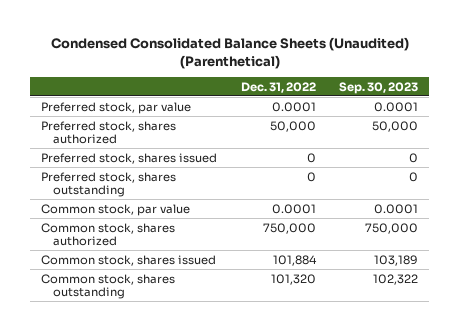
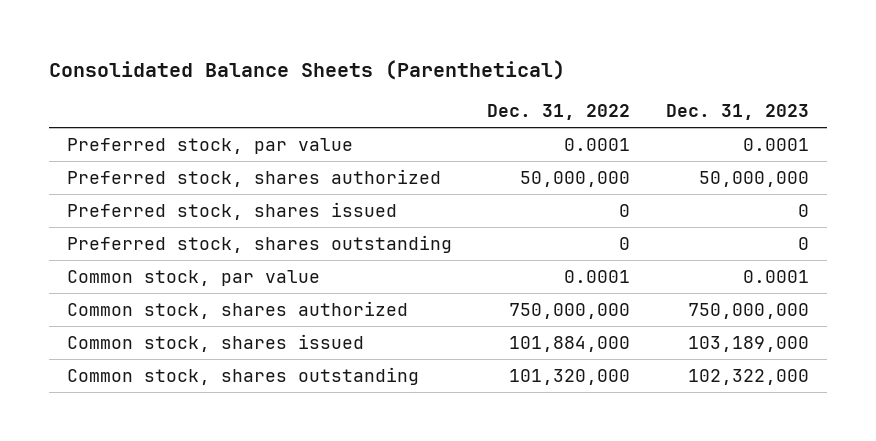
[50,36,409,69] Condensed Consolidated Balance Sheets (Unaudited) (Parenthetical) -> [49,59,566,80] Consolidated Balance Sheets (Parenthetical)
[338,81,418,94] Sep. 30, 2023 -> none
none -> [665,104,809,121] Dec. 31, 2023
[269,120,316,132] 50,000 -> [520,171,631,188] 50,000,000
[262,222,316,234] 750,000 -> [509,303,631,320] 750,000,000
[272,254,317,266] 101,884 -> [509,336,631,353] 101,884,000
[270,273,316,285] 101,320 -> [509,369,631,386] 101,320,000

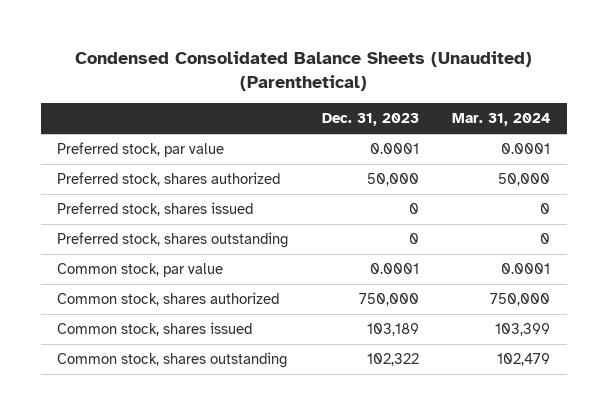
[49,59,566,80] Consolidated Balance Sheets (Parenthetical) -> [74,51,532,91] Condensed Consolidated Balance Sheets (Unaudited) (Parenthetical)
[487,104,631,121] Dec. 31, 2022 -> none
none -> [451,113,550,127] Mar. 31, 2024
[698,171,809,188] 50,000,000 -> [366,173,419,187] 50,000
[687,303,809,320] 750,000,000 -> [358,293,419,307] 750,000
[687,336,809,353] 103,189,000 -> [366,323,419,337] 103,189
[687,369,809,386] 102,322,000 -> [366,353,419,367] 102,322

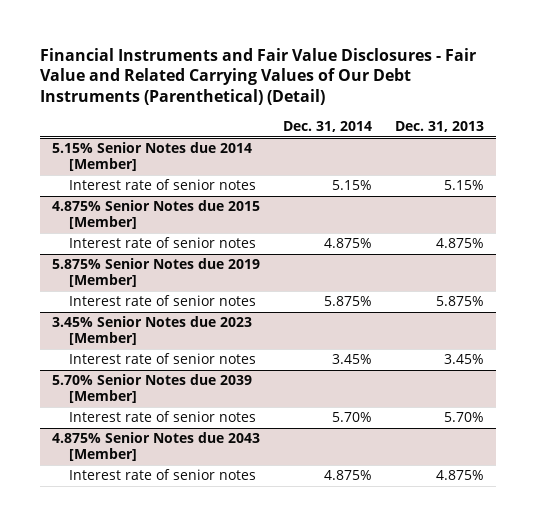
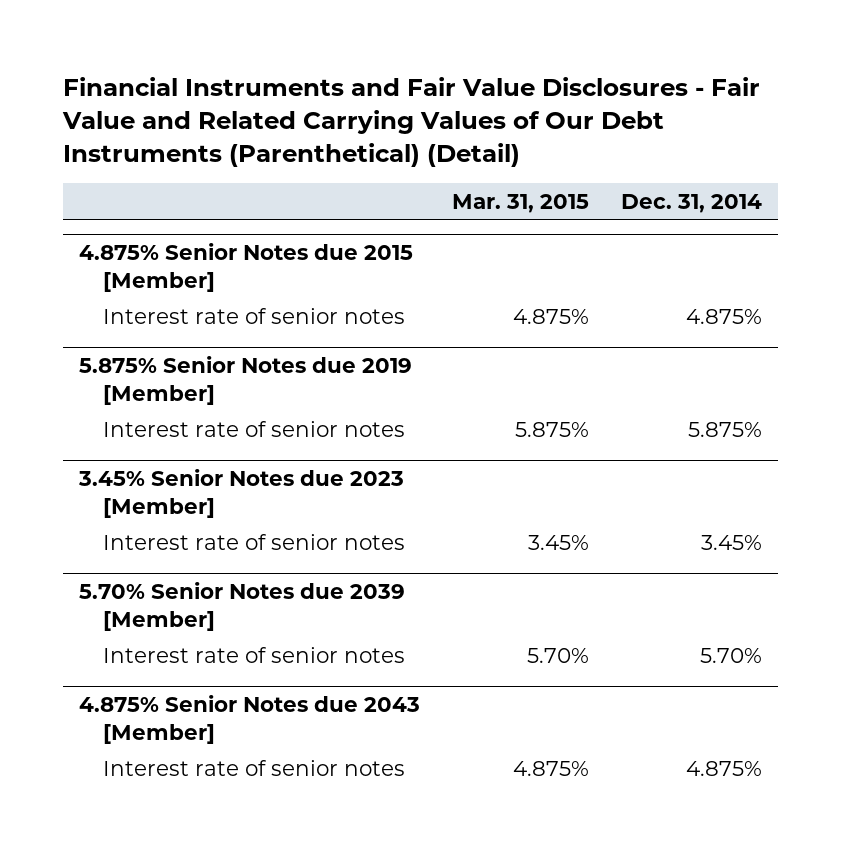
[394,120,484,132] Dec. 31, 2013 -> none
none -> [451,193,589,213] Mar. 31, 2015
[51,142,252,172] 5.15% Senior Notes due 2014 [Member] -> none
[69,179,257,191] Interest rate of senior notes -> none

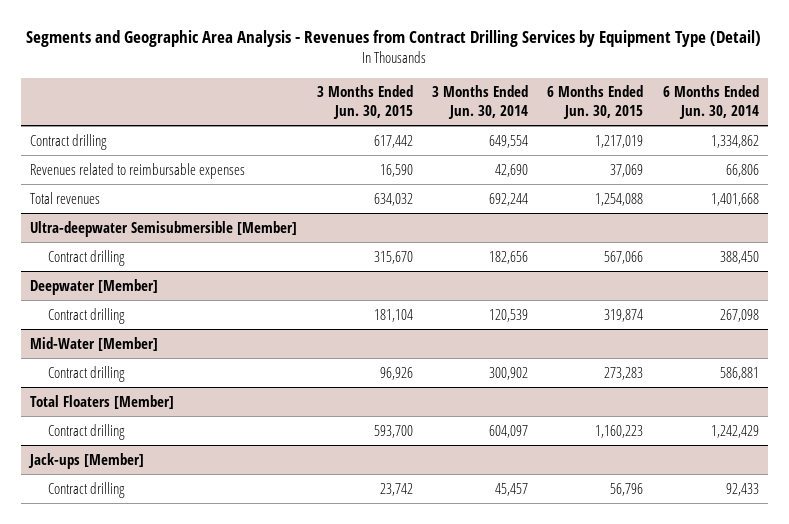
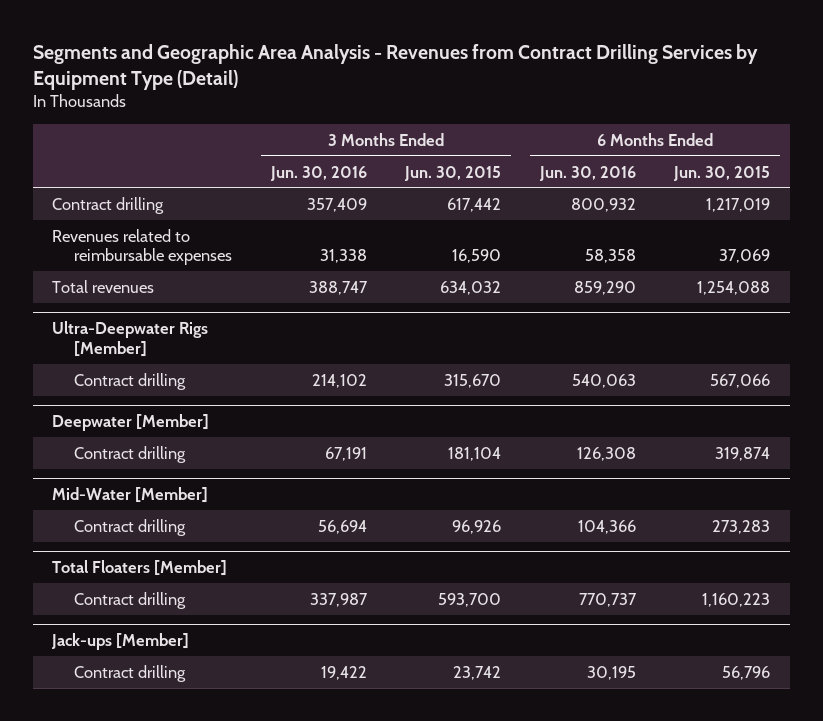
[431,85,528,119] 3 Months Ended Jun. 30, 2014 -> none
[662,85,759,119] 6 Months Ended Jun. 30, 2014 -> none
none -> [269,165,367,181] Jun. 30, 2016
none -> [538,165,636,181] Jun. 30, 2016
[30,220,298,237] Ultra-deepwater Semisubmersible [Member] -> [52,321,209,357] Ultra-Deepwater Rigs [Member]

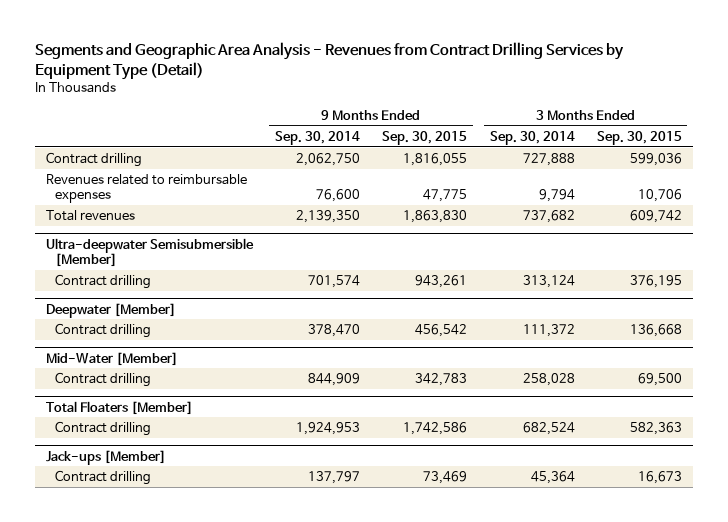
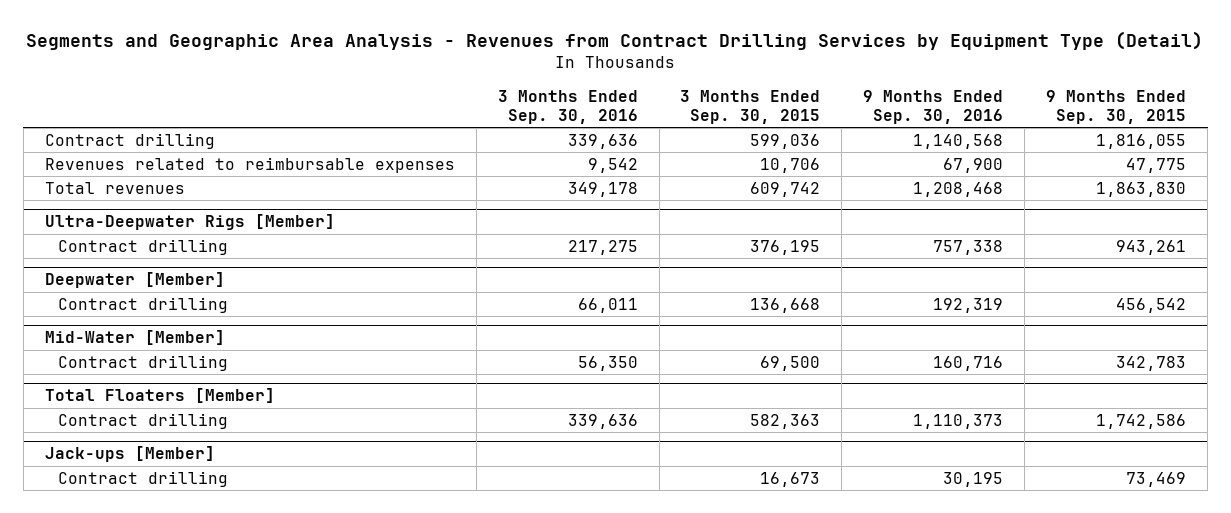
[275,131,361,146] Sep. 30, 2014 -> none
[489,131,575,146] Sep. 30, 2014 -> none
none -> [497,89,638,124] 3 Months Ended Sep. 30, 2016
none -> [863,89,1004,124] 9 Months Ended Sep. 30, 2016
[45,237,254,267] Ultra-deepwater Semisubmersible [Member] -> [44,214,335,231] Ultra-Deepwater Rigs [Member]

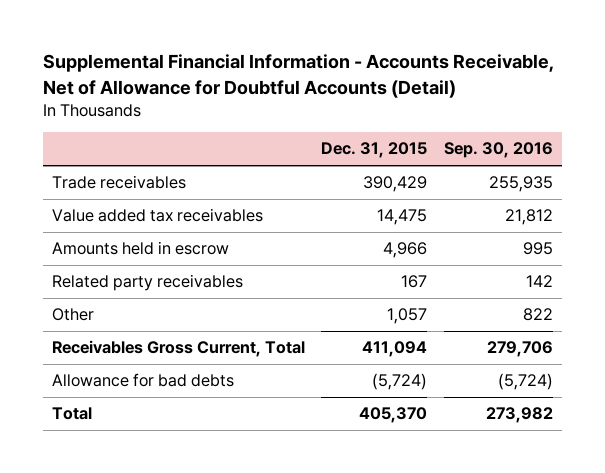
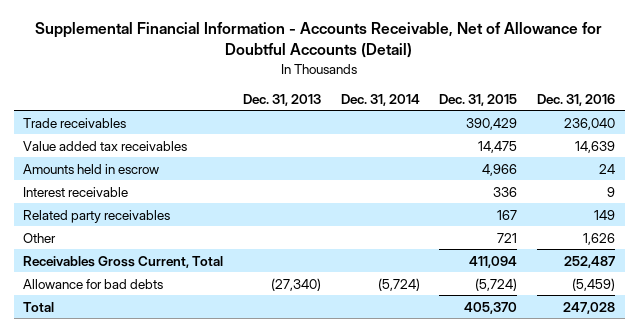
[444,142,554,159] Sep. 30, 2016 -> none
none -> [243,93,322,106] Dec. 31, 2013
none -> [340,93,420,106] Dec. 31, 2014
none -> [537,93,616,106] Dec. 31, 2016
none -> [23,186,129,197] Interest receivable
[387,308,428,325] 1,057 -> [497,232,518,243] 721

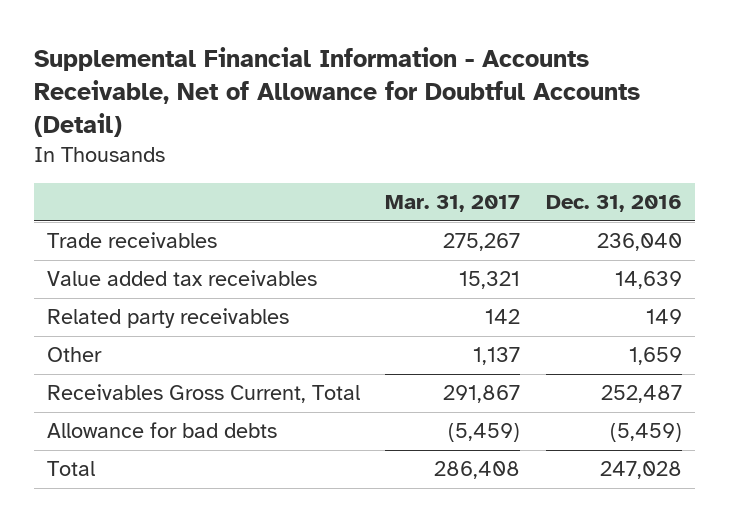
[243,93,322,106] Dec. 31, 2013 -> none
[340,93,420,106] Dec. 31, 2014 -> none
[439,93,518,106] Dec. 31, 2015 -> none
none -> [385,194,521,212] Mar. 31, 2017
[23,163,160,174] Amounts held in escrow -> none
[23,186,129,197] Interest receivable -> none
[583,232,616,245] 1,626 -> [629,347,683,366] 1,659

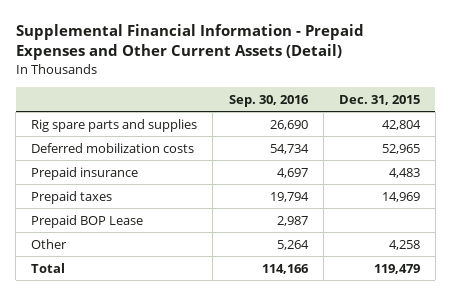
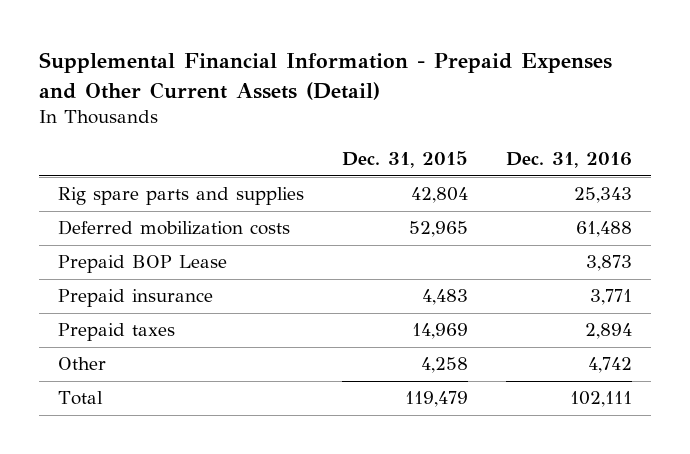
[228,94,309,107] Sep. 30, 2016 -> none
none -> [505,152,632,169] Dec. 31, 2016
[31,214,144,228] Prepaid BOP Lease -> [58,255,228,274] Prepaid BOP Lease

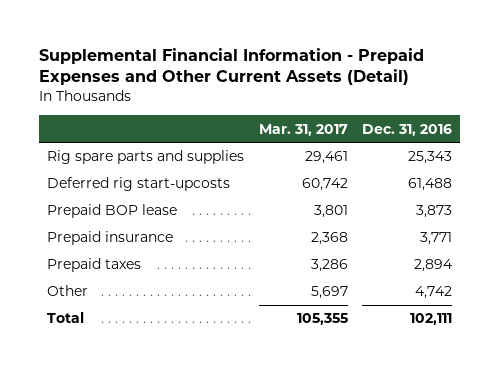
[341,151,468,169] Dec. 31, 2015 -> none
none -> [258,123,348,136] Mar. 31, 2017
[58,220,291,236] Deferred mobilization costs -> [46,177,230,192] Deferred rig start-upcosts
[58,255,228,274] Prepaid BOP Lease -> [46,204,177,219] Prepaid BOP lease

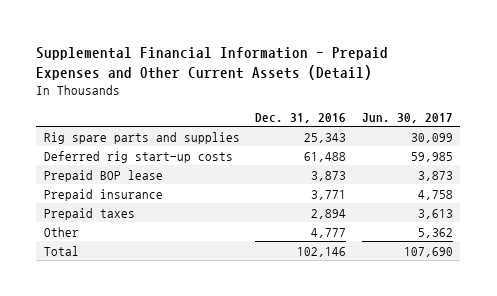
[258,123,348,136] Mar. 31, 2017 -> none
none -> [361,113,453,124] Jun. 30, 2017
[46,177,230,192] Deferred rig start-upcosts -> [44,150,234,163] Deferred rig start-up costs
[415,286,453,300] 4,742 -> [311,227,347,238] 4,777
[410,313,453,326] 102,111 -> [297,246,347,257] 102,146

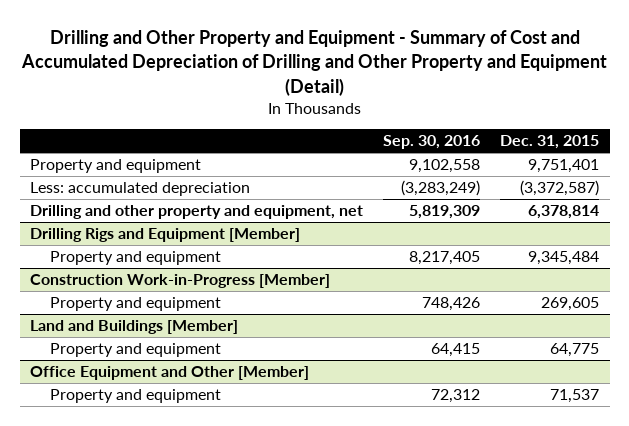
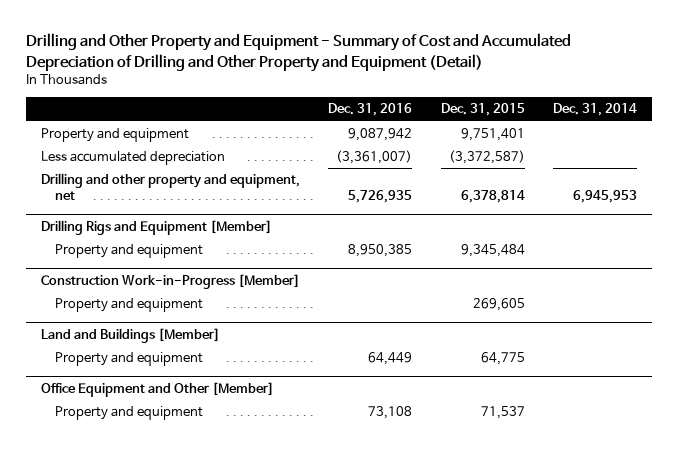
[383,135,481,150] Sep. 30, 2016 -> none
none -> [328,103,413,117] Dec. 31, 2016
none -> [553,103,638,117] Dec. 31, 2014
[29,182,250,197] Less: accumulated depreciation -> [40,151,225,166] Less accumulated depreciation

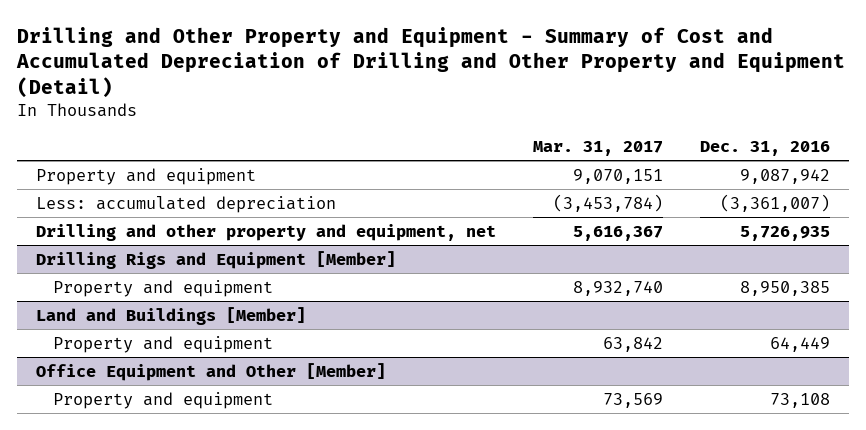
[440,103,525,117] Dec. 31, 2015 -> none
[553,103,638,117] Dec. 31, 2014 -> none
none -> [532,141,663,157] Mar. 31, 2017
[40,151,225,166] Less accumulated depreciation -> [35,195,336,213] Less: accumulated depreciation
[40,274,300,290] Construction Work-in-Progress [Member] -> none
[54,298,203,313] Property and equipment -> none

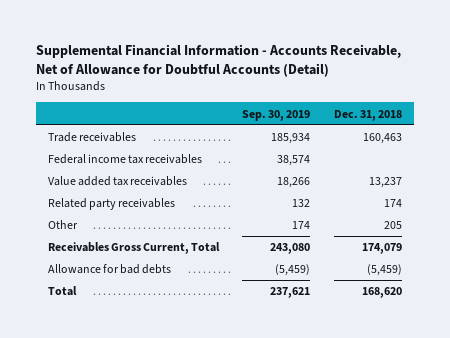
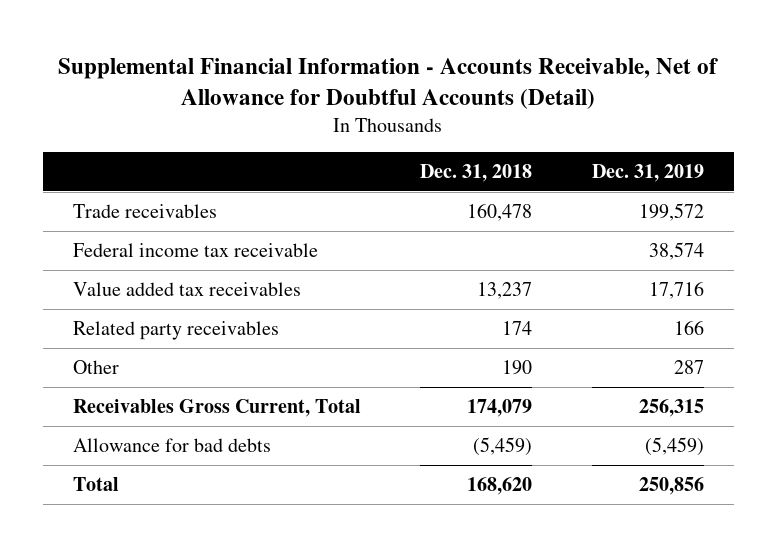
[242,109,311,121] Sep. 30, 2019 -> none
none -> [591,163,704,182] Dec. 31, 2019
[362,133,402,145] 160,463 -> [467,203,533,222] 160,478
[47,154,202,165] Federal income tax receivables -> [73,243,319,258] Federal income tax receivable
[383,221,402,230] 205 -> [502,360,533,376] 190

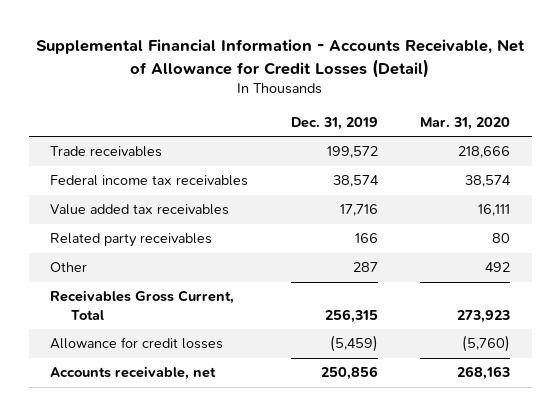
[58,58,719,110] Supplemental Financial Information - Accounts Receivable, Net of Allowance for Doubtful Accounts (Detail) -> [36,39,526,78] Supplemental Financial Information - Accounts Receivable, Net of Allowance for Credit Losses (Detail)
[420,163,533,182] Dec. 31, 2018 -> none
none -> [420,116,511,130] Mar. 31, 2020
[73,243,319,258] Federal income tax receivable -> [50,175,249,187] Federal income tax receivables
[73,438,272,453] Allowance for bad debts -> [50,337,224,350] Allowance for credit losses
[73,477,120,492] Total -> [50,366,217,381] Accounts receivable, net

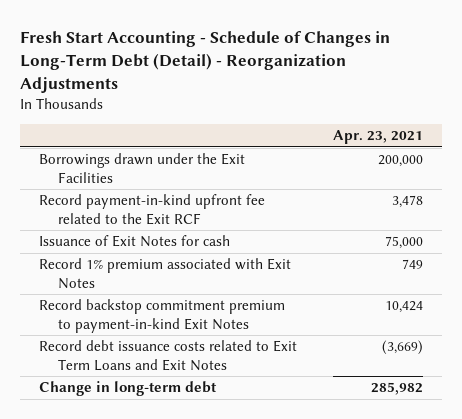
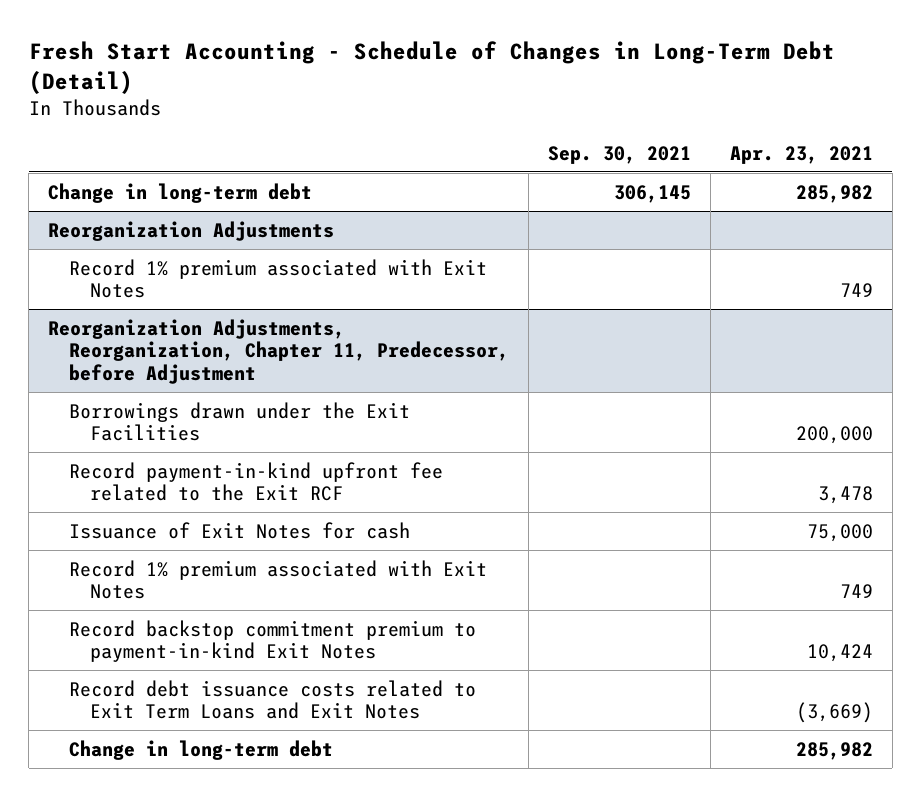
[20,31,391,94] Fresh Start Accounting - Schedule of Changes in Long-Term Debt (Detail) - Reorganization Adjustments -> [28,40,835,94] Fresh Start Accounting - Schedule of Changes in Long-Term Debt (Detail)
none -> [547,145,691,164] Sep. 30, 2021
none -> [48,182,313,203] Change in long-term debt
none -> [48,220,335,241] Reorganization Adjustments
none -> [69,258,488,299] Record 1% premium associated with Exit Notes
none -> [48,318,510,384] Reorganization Adjustments, Reorganization, Chapter 11, Predecessor, before Adjustment

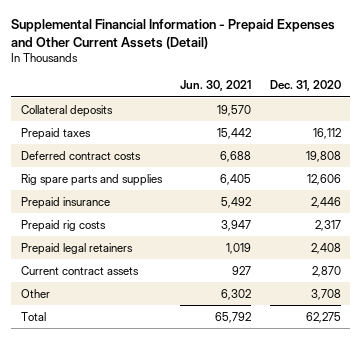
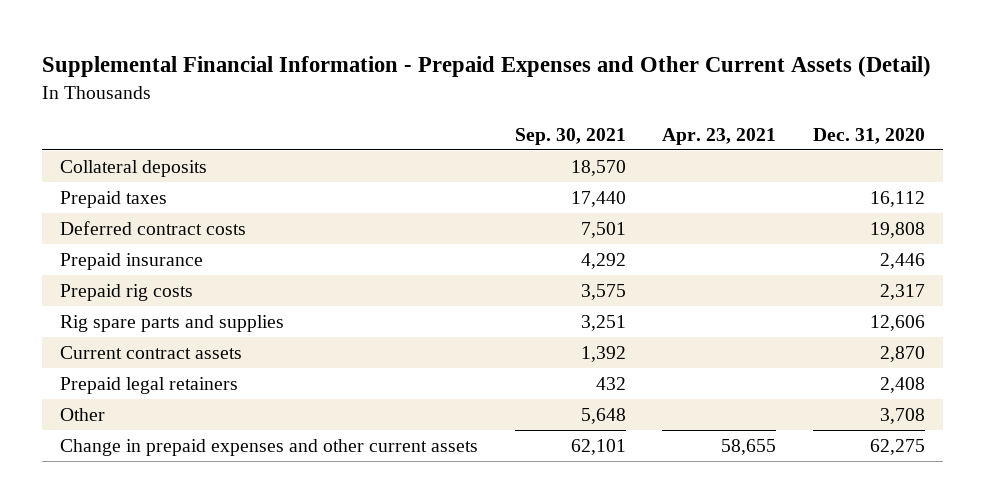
[180,80,252,92] Jun. 30, 2021 -> none
none -> [514,127,626,145] Sep. 30, 2021
none -> [662,127,777,145] Apr. 23, 2021
[20,173,163,186] Rig spare parts and supplies -> [60,314,285,332] Rig spare parts and supplies
[20,242,133,255] Prepaid legal retainers -> [60,376,239,394] Prepaid legal retainers
[20,311,46,321] Total -> [60,438,479,456] Change in prepaid expenses and other current assets

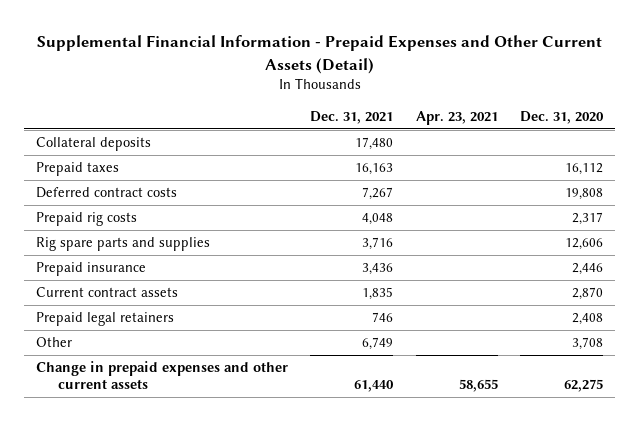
[514,127,626,145] Sep. 30, 2021 -> none
none -> [310,110,394,124] Dec. 31, 2021
[60,252,204,270] Prepaid insurance -> [35,262,146,277] Prepaid insurance

